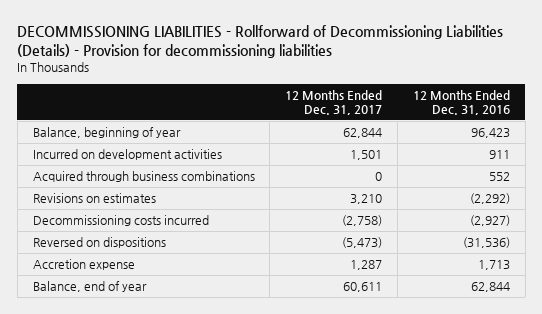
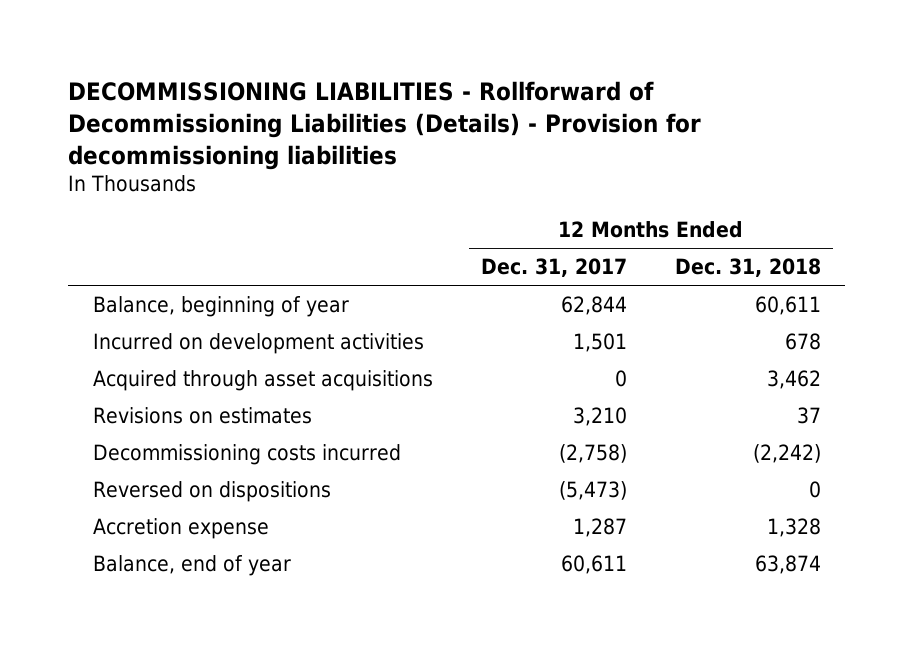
[412,89,510,116] 12 Months Ended Dec. 31, 2016 -> none
none -> [674,258,821,278] Dec. 31, 2018
[32,171,255,183] Acquired through business combinations -> [92,369,433,391] Acquired through asset acquisitions

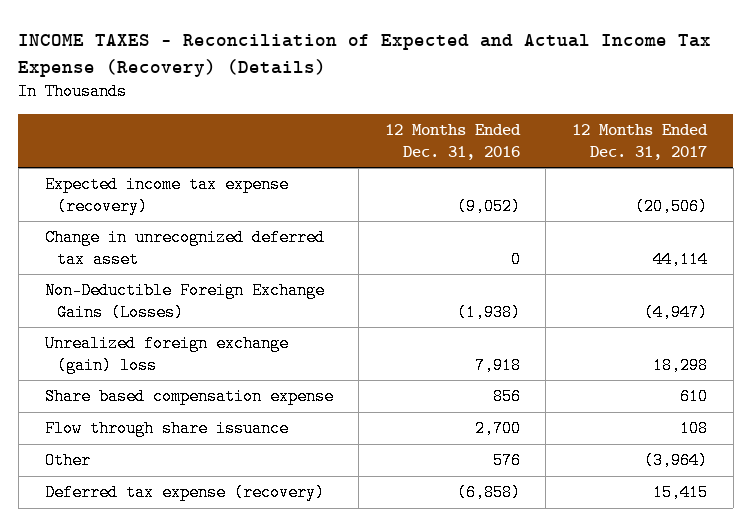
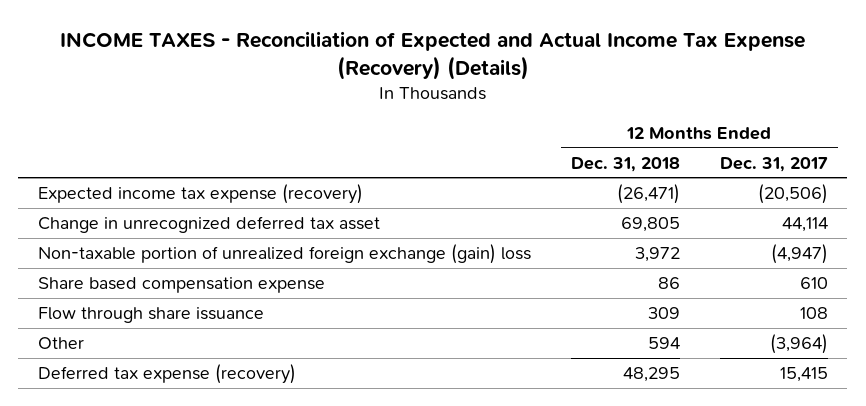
[384,124,521,160] 12 Months Ended Dec. 31, 2016 -> none
none -> [570,156,680,172] Dec. 31, 2018
[44,335,289,374] Unrealized foreign exchange (gain) loss -> none
[44,282,325,321] Non-Deductible Foreign Exchange Gains (Losses) -> [38,244,532,265] Non-taxable portion of unrealized foreign exchange (gain) loss

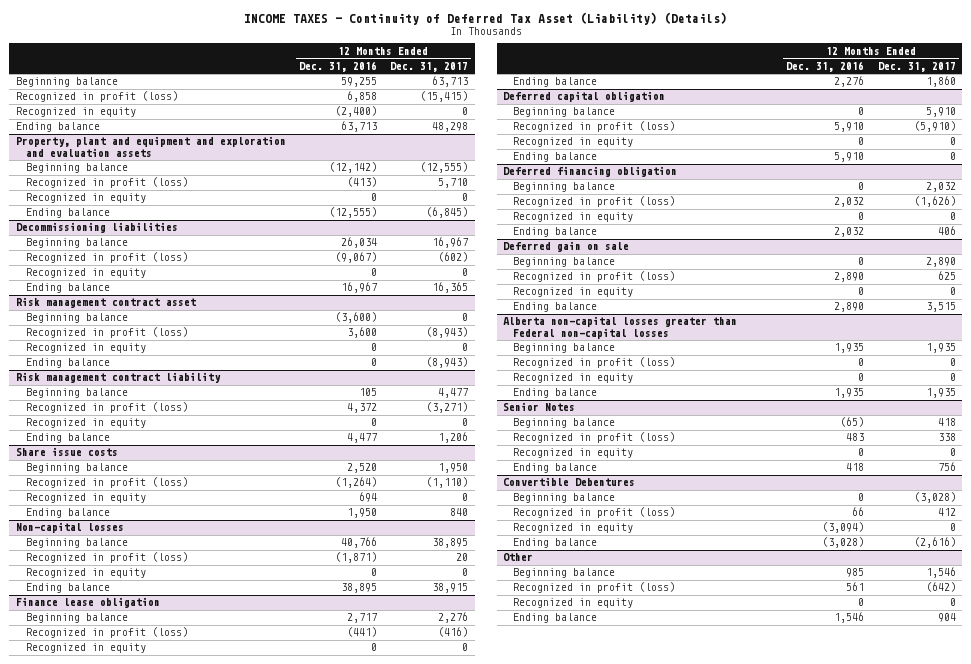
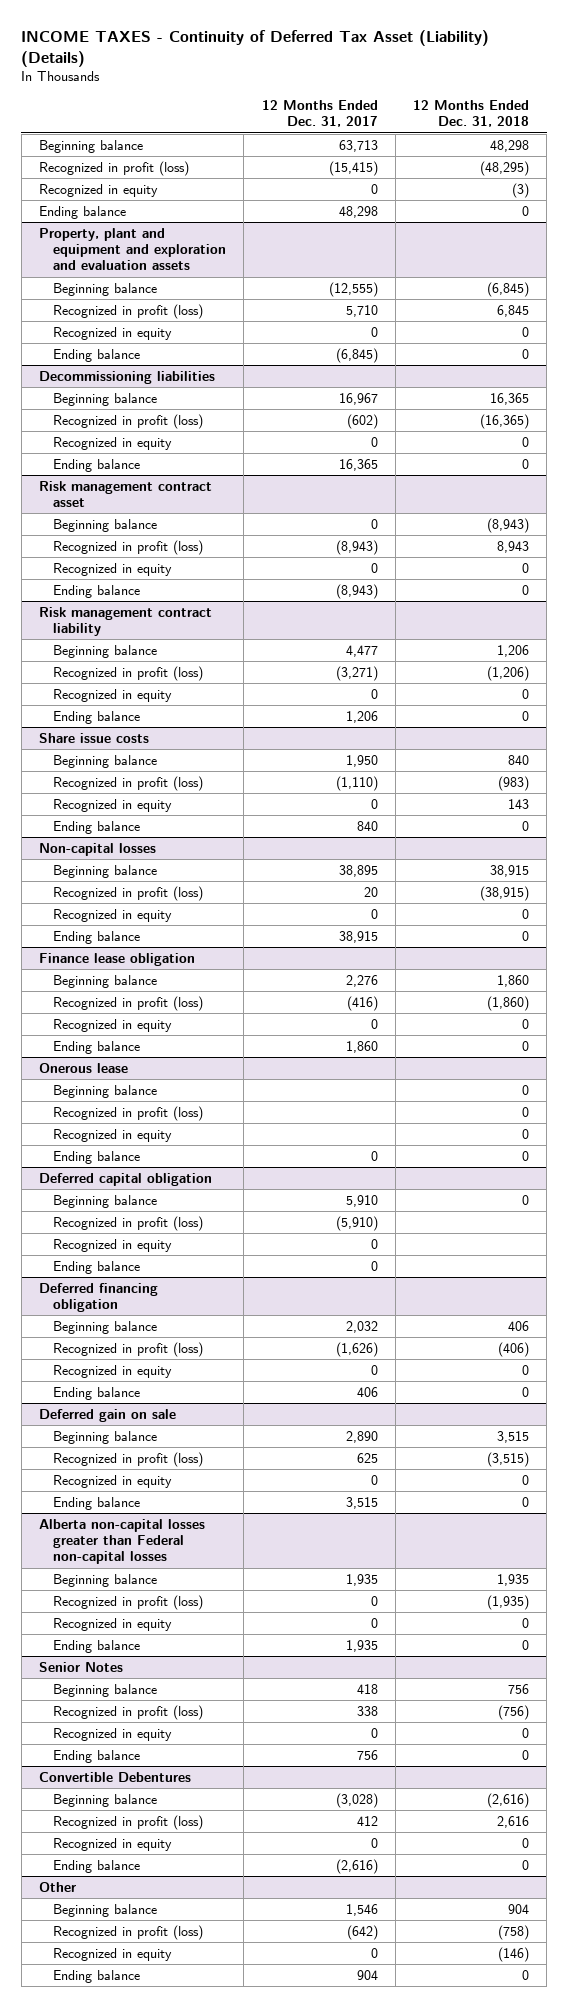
[298,60,377,72] Dec. 31, 2016 -> none
none -> [413,100,530,128] 12 Months Ended Dec. 31, 2018
none -> [39,1062,129,1073] Onerous lease
none -> [53,1084,158,1098] Beginning balance
none -> [53,1105,204,1121] Recognized in profit (loss)
none -> [53,1128,173,1142] Recognized in equity
none -> [53,1150,141,1164] Ending balance

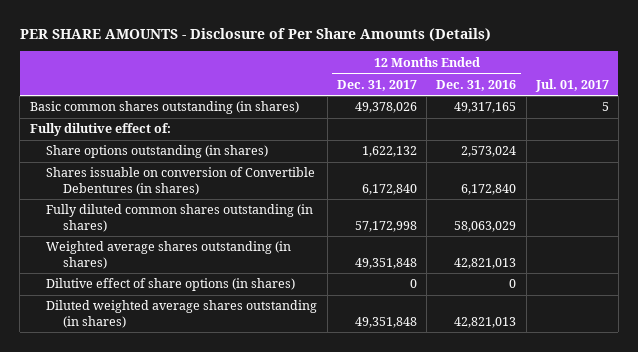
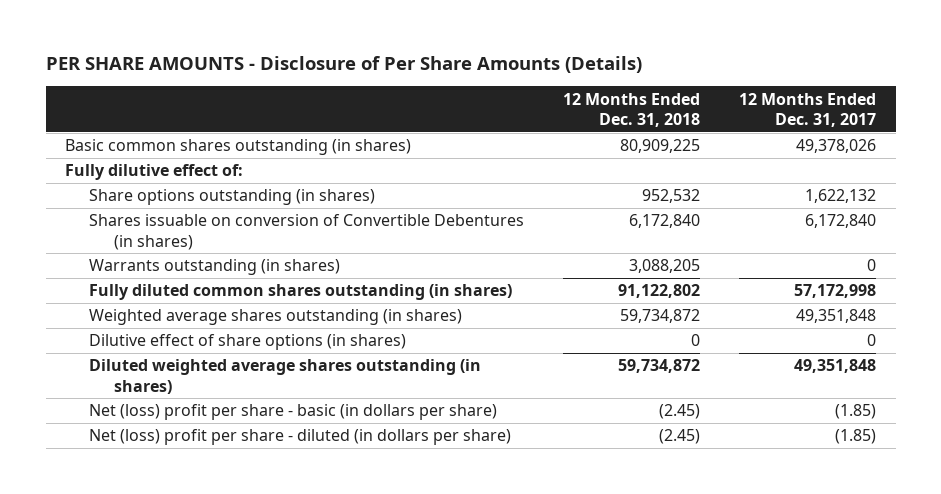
[436,79,517,91] Dec. 31, 2016 -> none
[534,78,609,92] Jul. 01, 2017 -> none
none -> [563,92,701,128] 12 Months Ended Dec. 31, 2018
none -> [89,259,341,276] Warrants outstanding (in shares)
none -> [89,404,498,421] Net (loss) profit per share - basic (in dollars per share)
none -> [89,429,512,446] Net (loss) profit per share - diluted (in dollars per share)

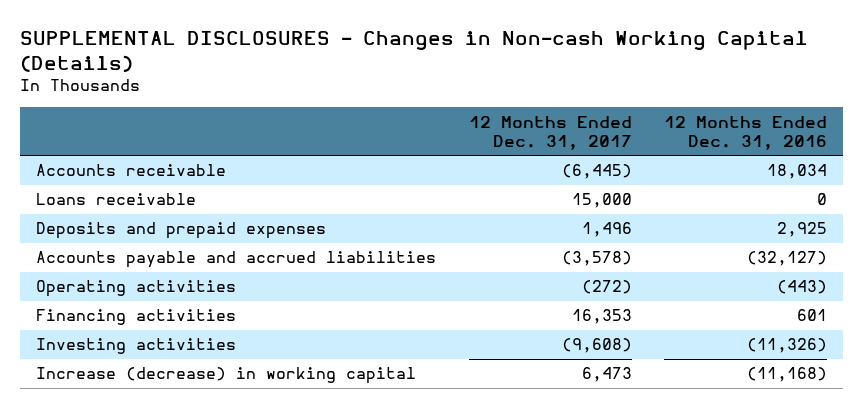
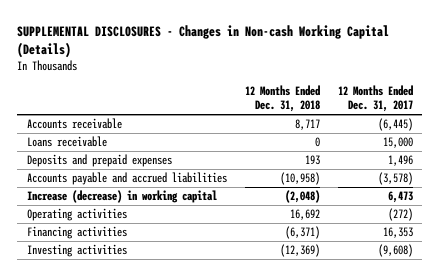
[664,115,828,150] 12 Months Ended Dec. 31, 2016 -> none
none -> [244,84,320,113] 12 Months Ended Dec. 31, 2018
[36,367,417,385] Increase (decrease) in working capital -> [26,190,217,204] Increase (decrease) in working capital

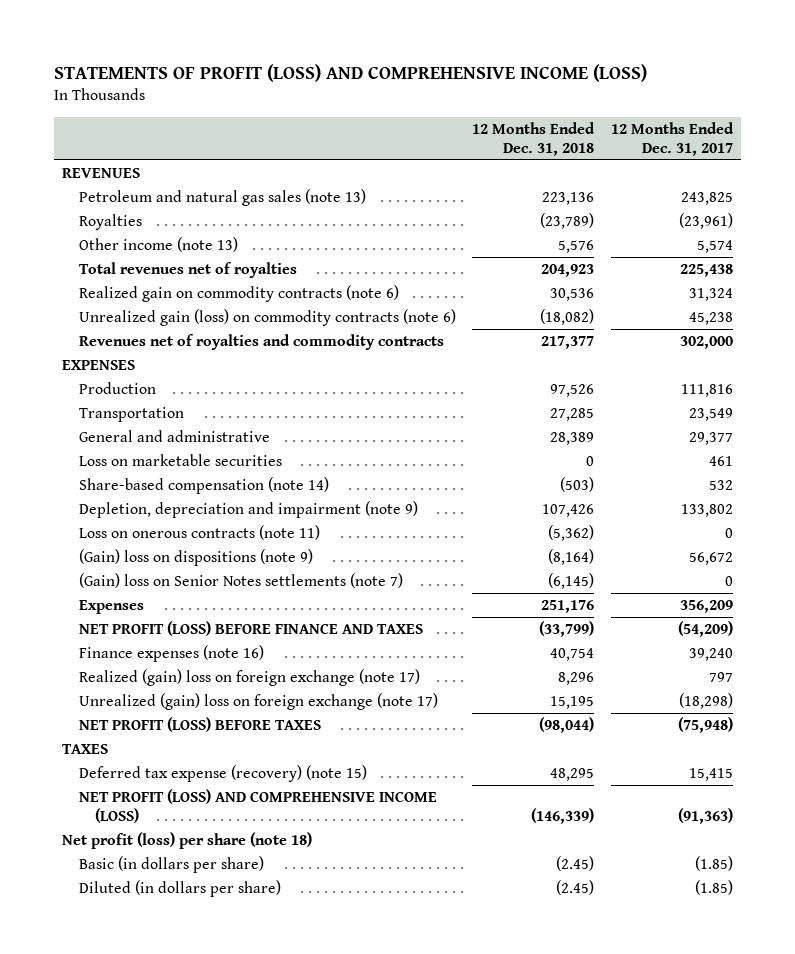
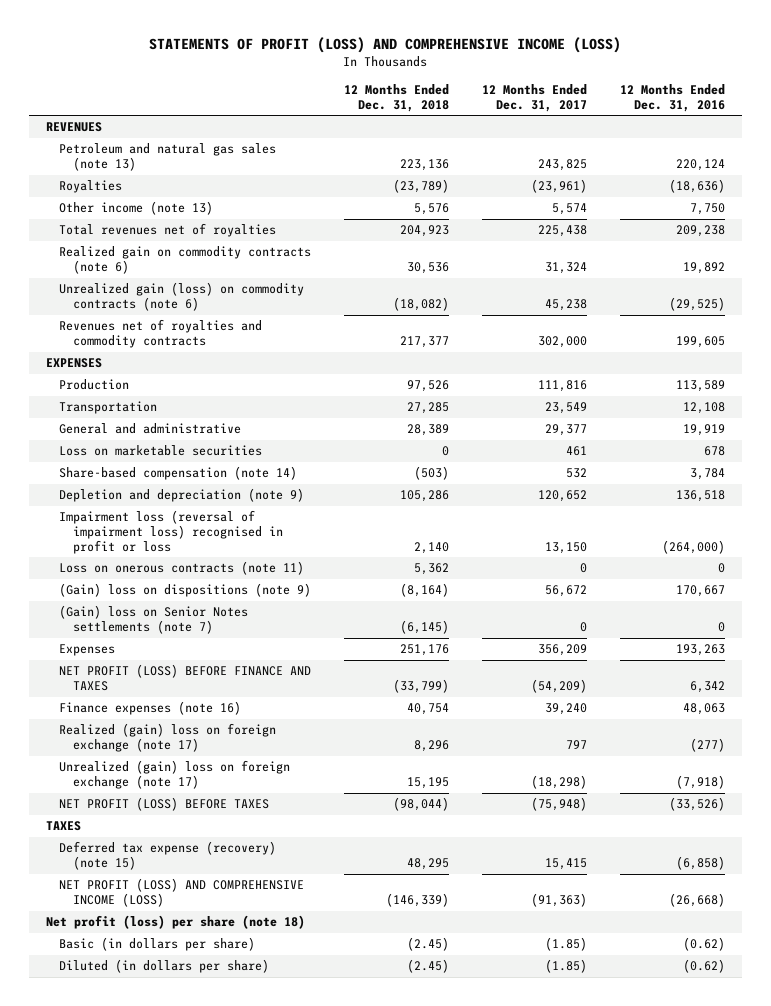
none -> [620,83,726,112] 12 Months Ended Dec. 31, 2016
[78,501,418,519] Depletion, depreciation and impairment (note 9) -> [59,488,305,503] Depletion and depreciation (note 9)
[542,504,595,518] 107,426 -> [400,490,450,503] 105,286
[680,504,733,518] 133,802 -> [538,490,588,503] 120,652
none -> [59,510,283,554] Impairment loss (reversal of impairment loss) recognised in profit or loss
[548,525,595,542] (5,362) -> [414,563,450,576] 5,362

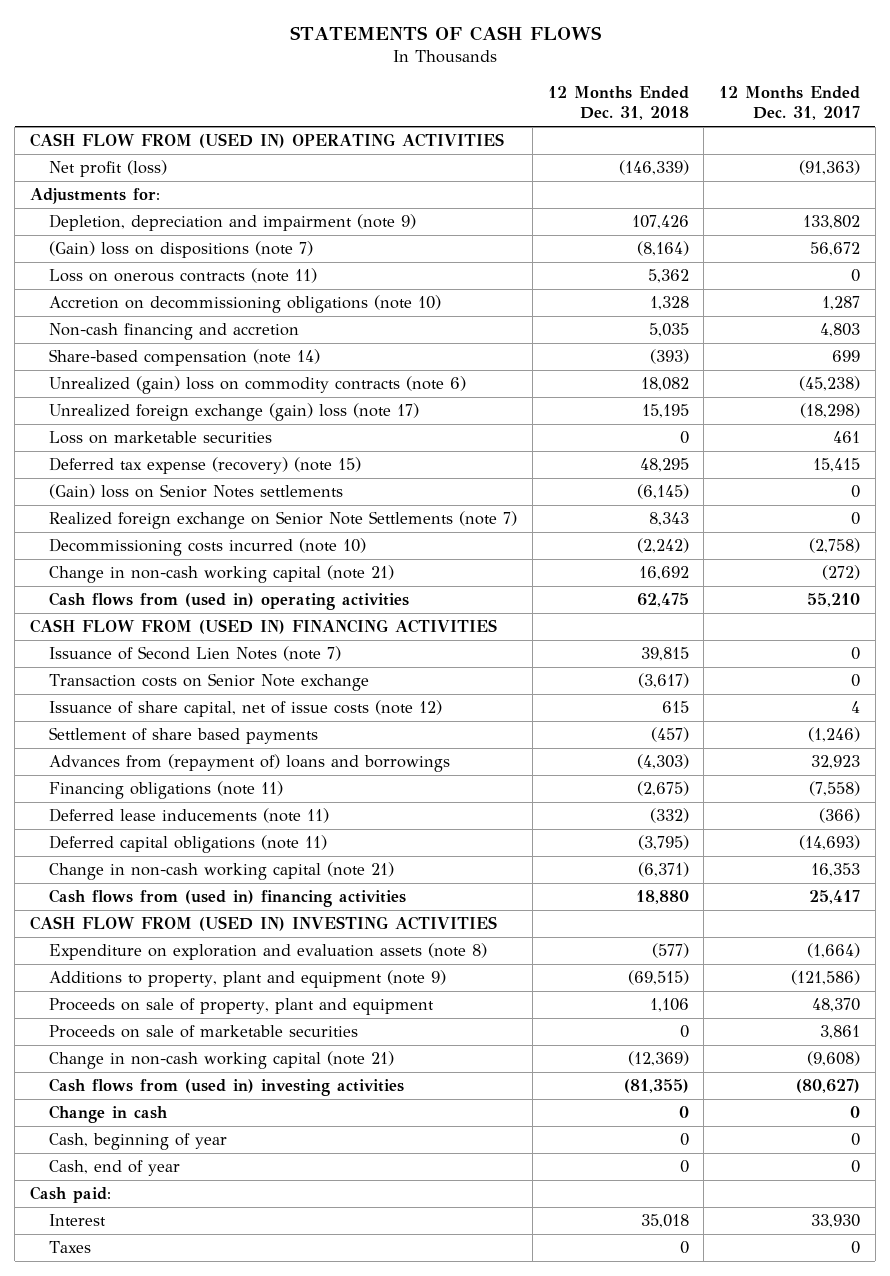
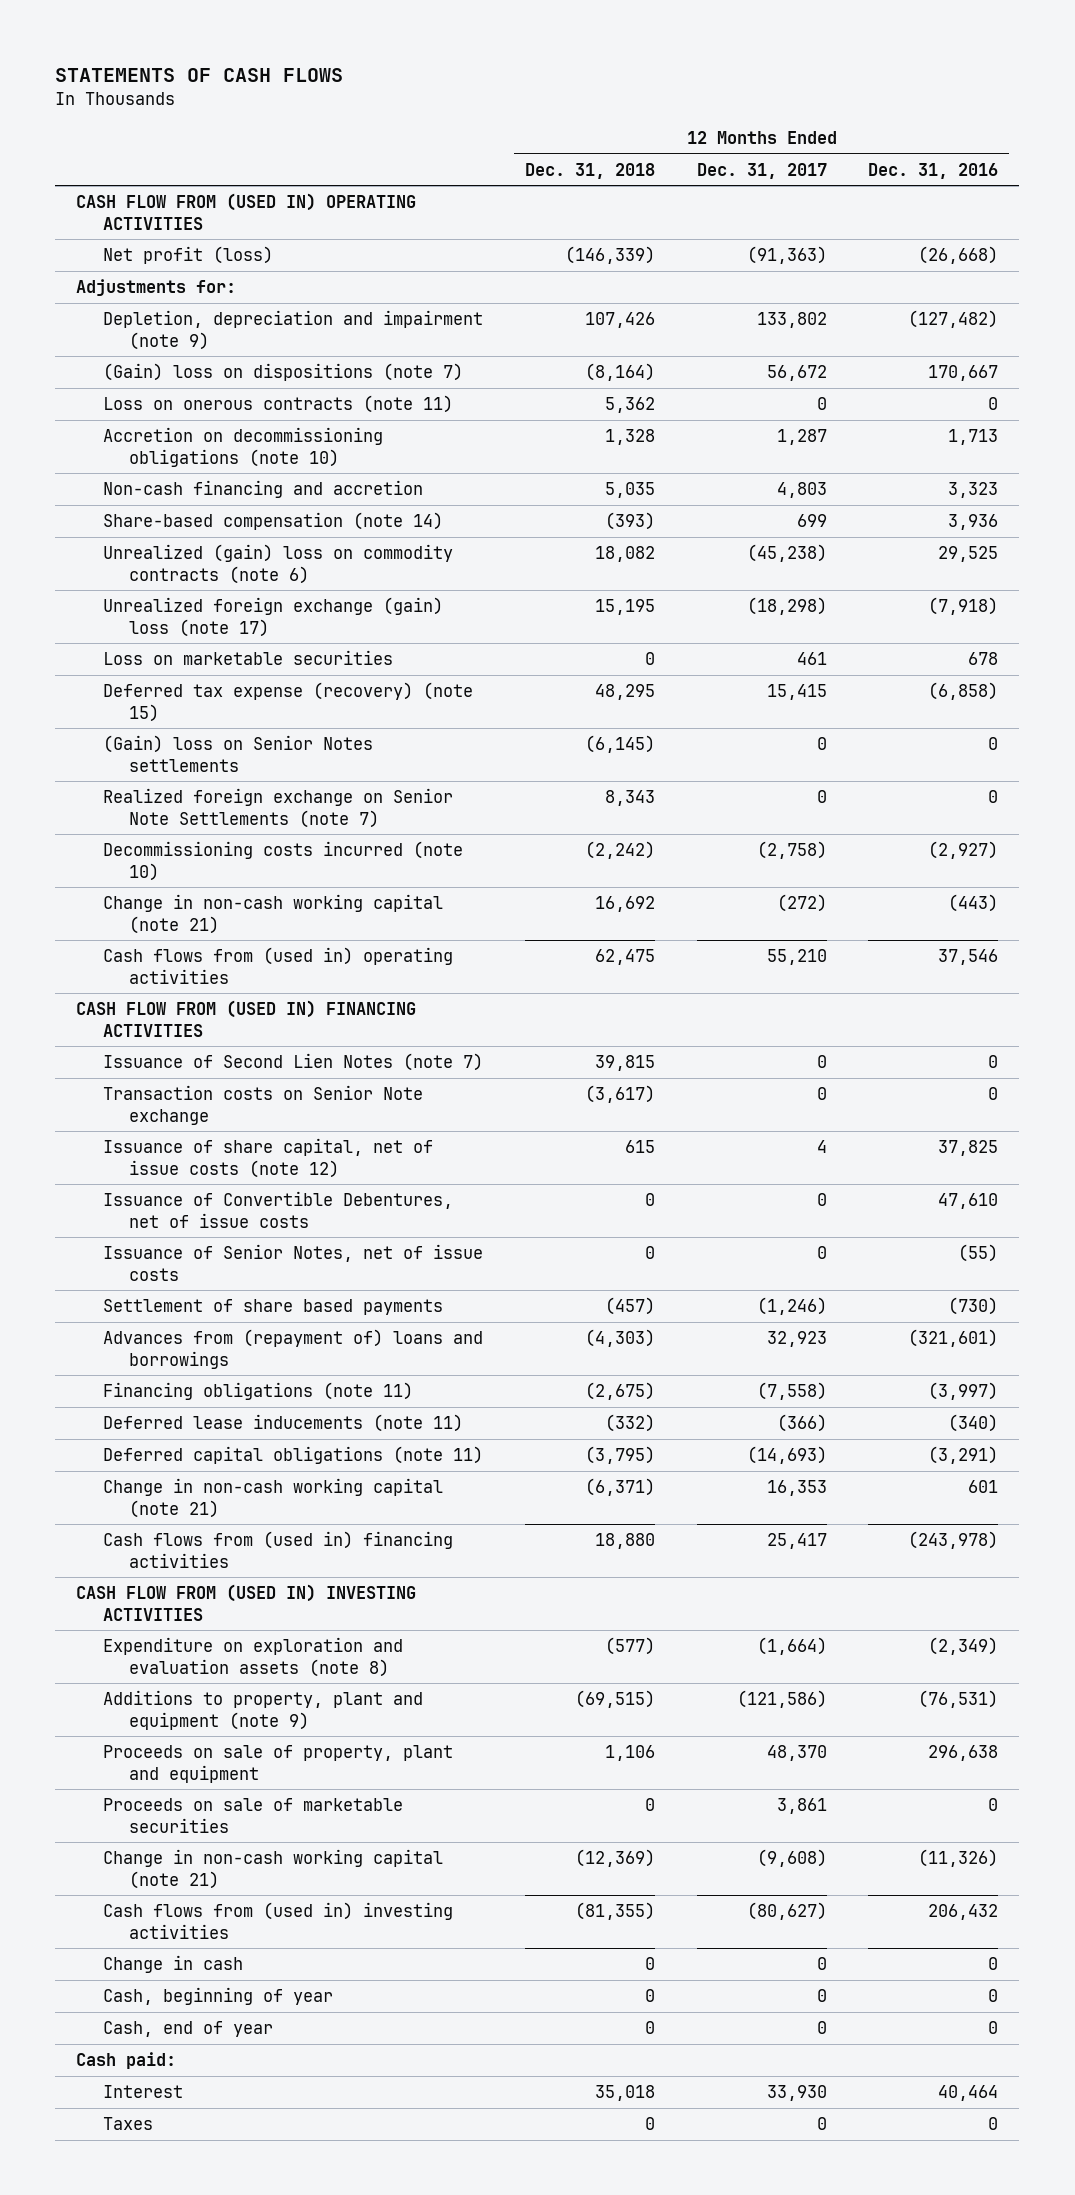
none -> [868,162,999,179] Dec. 31, 2016
none -> [102,1191,453,1228] Issuance of Convertible Debentures, net of issue costs
none -> [102,1244,483,1281] Issuance of Senior Notes, net of issue costs

